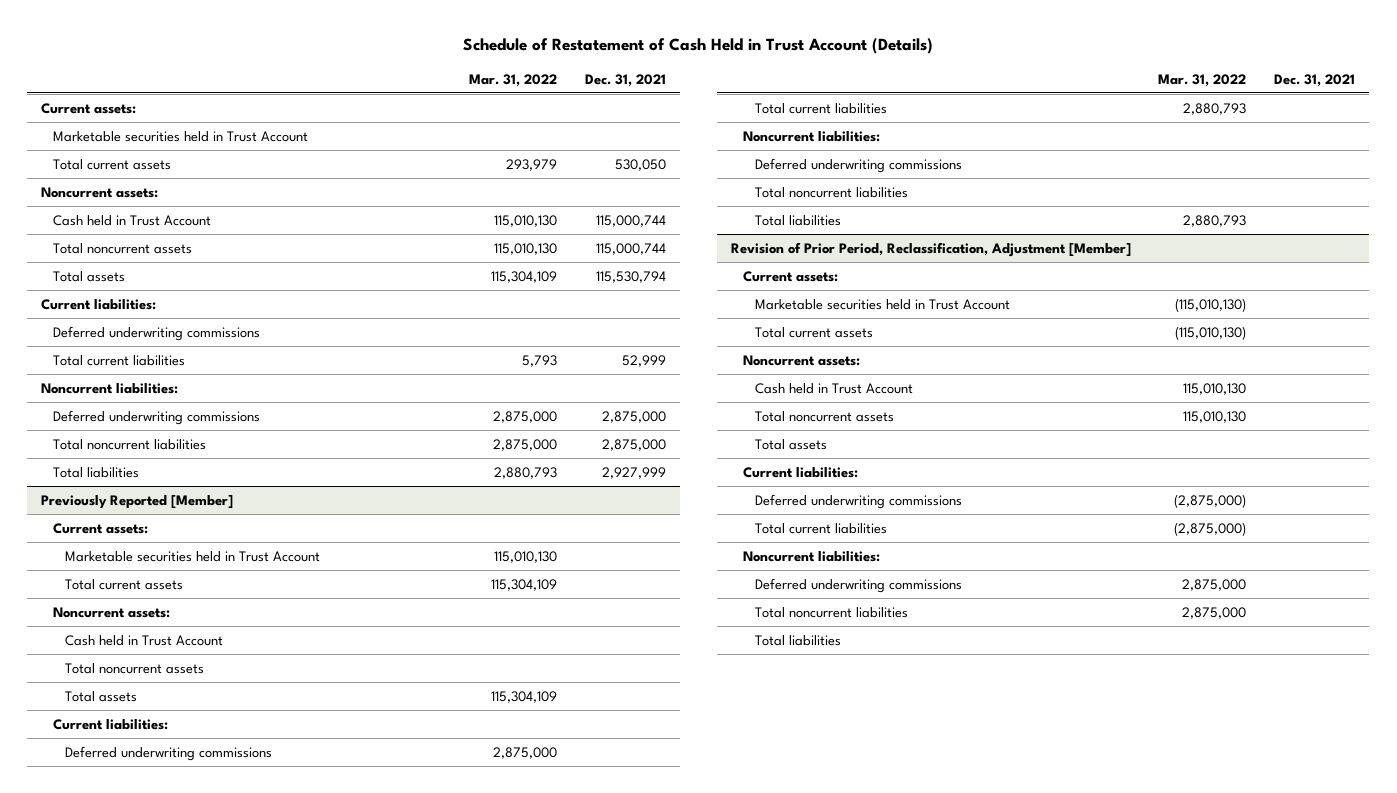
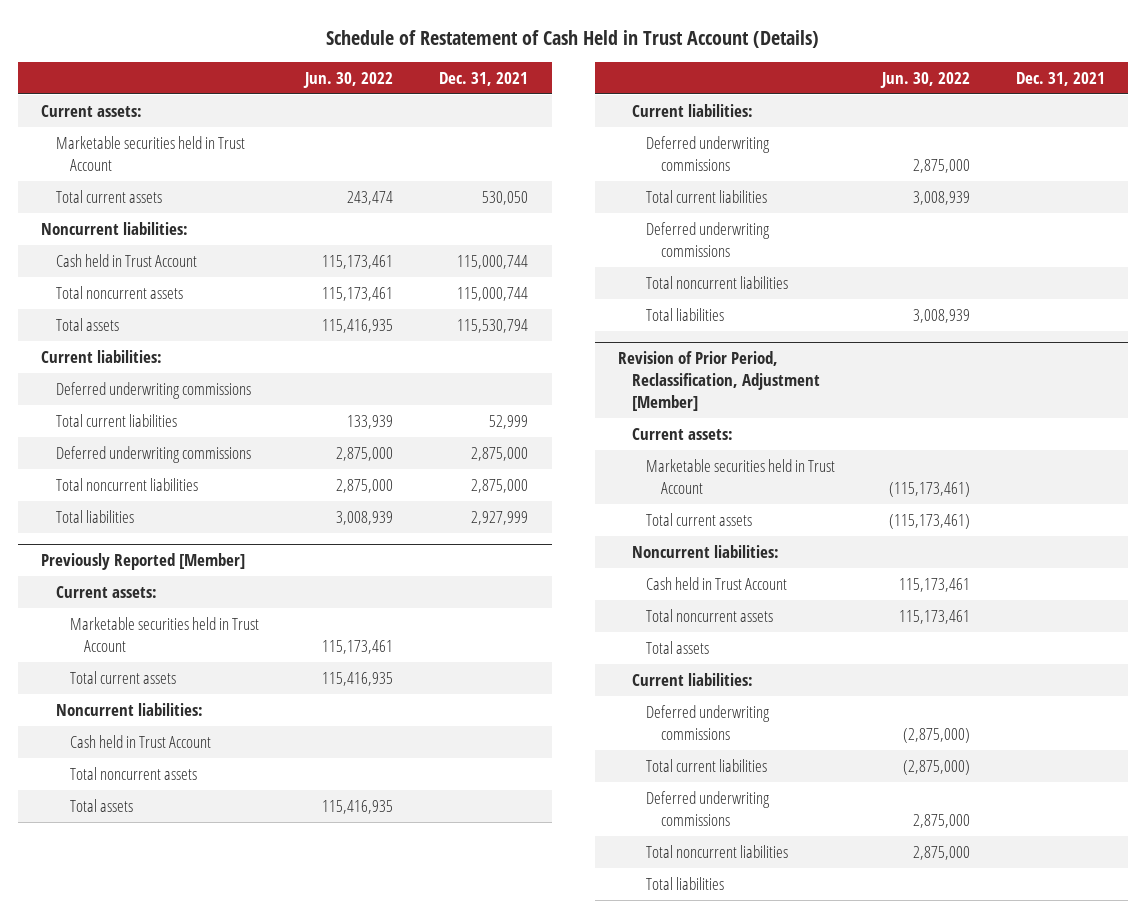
[469,73,558,87] Mar. 31, 2022 -> none
none -> [303,72,394,89] Jun. 30, 2022
[41,186,159,198] Noncurrent assets: -> none
[41,382,179,394] Noncurrent liabilities: -> [41,221,189,235] Noncurrent liabilities:
[53,606,171,618] Noncurrent assets: -> none
[742,130,880,142] Noncurrent liabilities: -> [55,702,203,716] Noncurrent liabilities:
[742,354,860,366] Noncurrent assets: -> none
[742,550,880,562] Noncurrent liabilities: -> [632,544,780,558] Noncurrent liabilities:

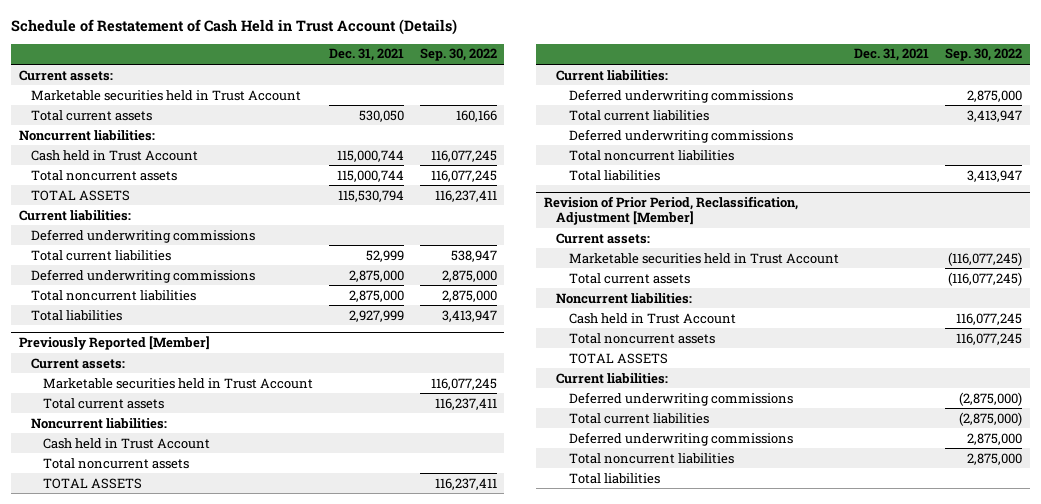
[303,72,394,89] Jun. 30, 2022 -> none
none -> [419,48,497,62] Sep. 30, 2022
[55,317,119,331] Total assets -> [30,189,130,201] TOTAL ASSETS
[69,798,133,812] Total assets -> [43,477,143,489] TOTAL ASSETS
[646,640,710,654] Total assets -> [568,352,668,364] TOTAL ASSETS

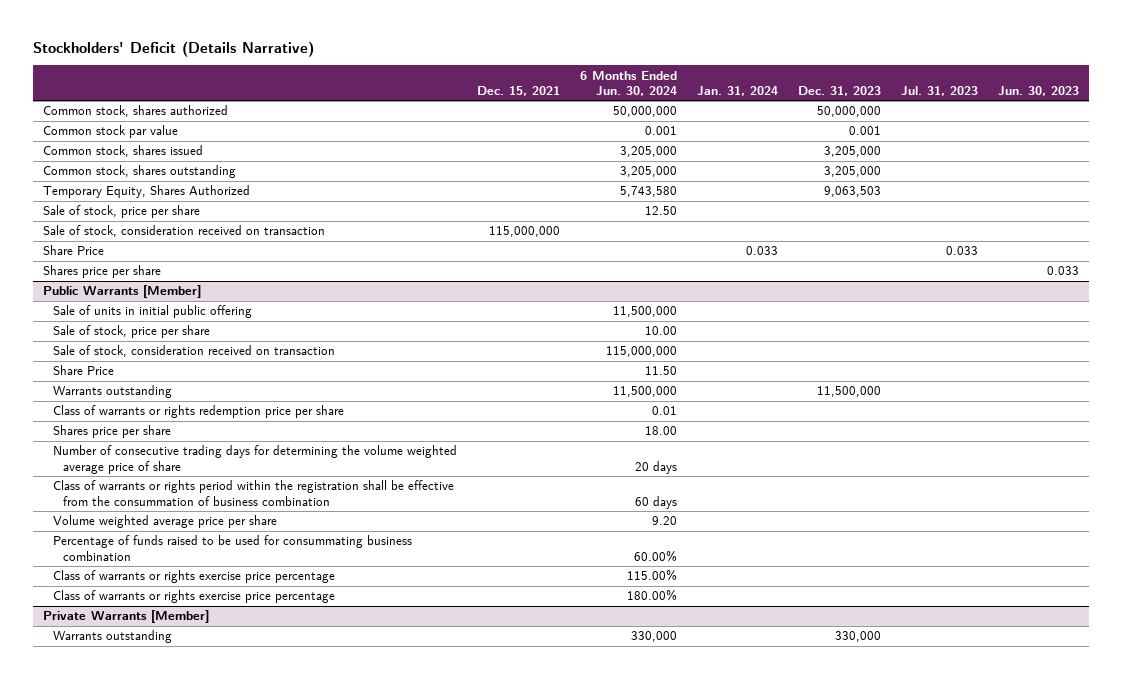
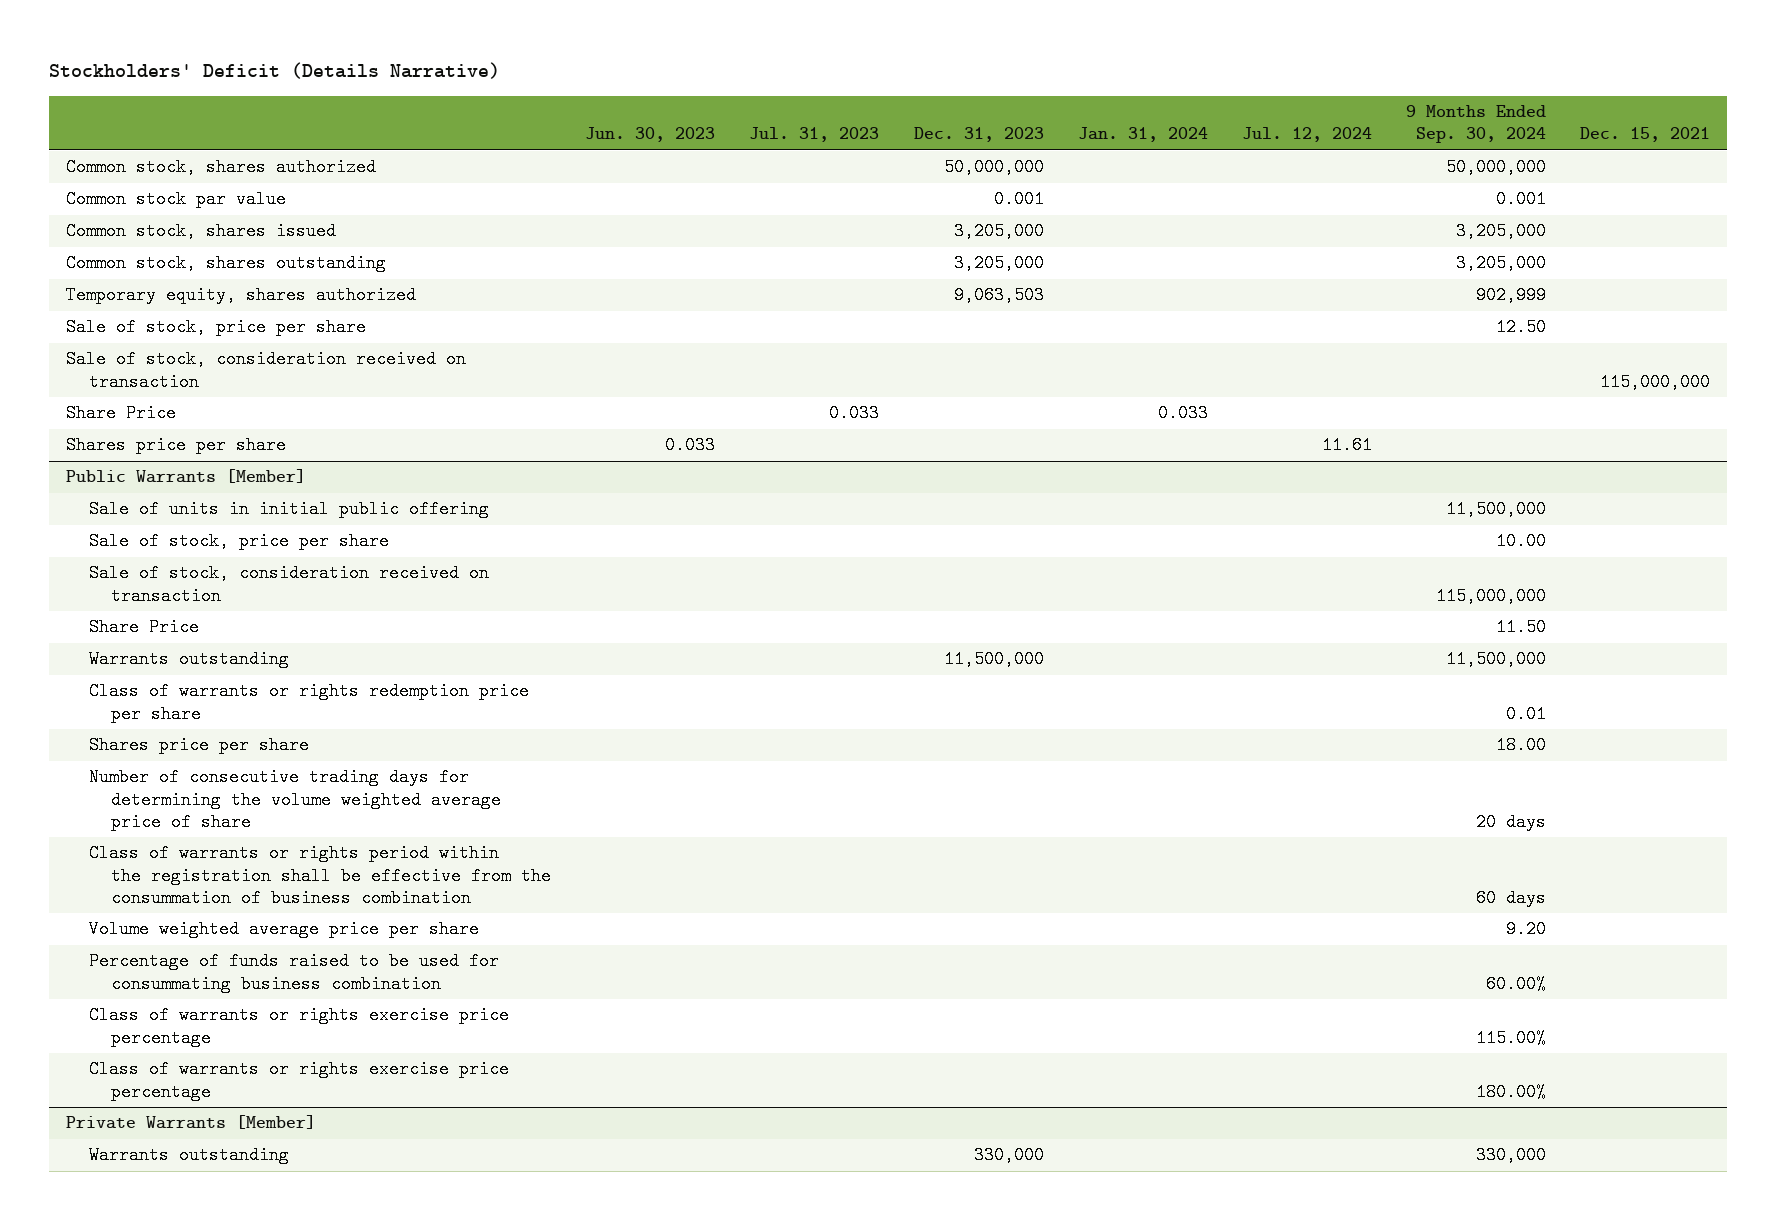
[579,70,677,96] 6 Months Ended Jun. 30, 2024 -> none
none -> [1241,127,1372,143] Jul. 12, 2024
none -> [1405,104,1546,144] 9 Months Ended Sep. 30, 2024
[42,185,250,199] Temporary Equity, Shares Authorized -> [65,286,416,305] Temporary equity, shares authorized

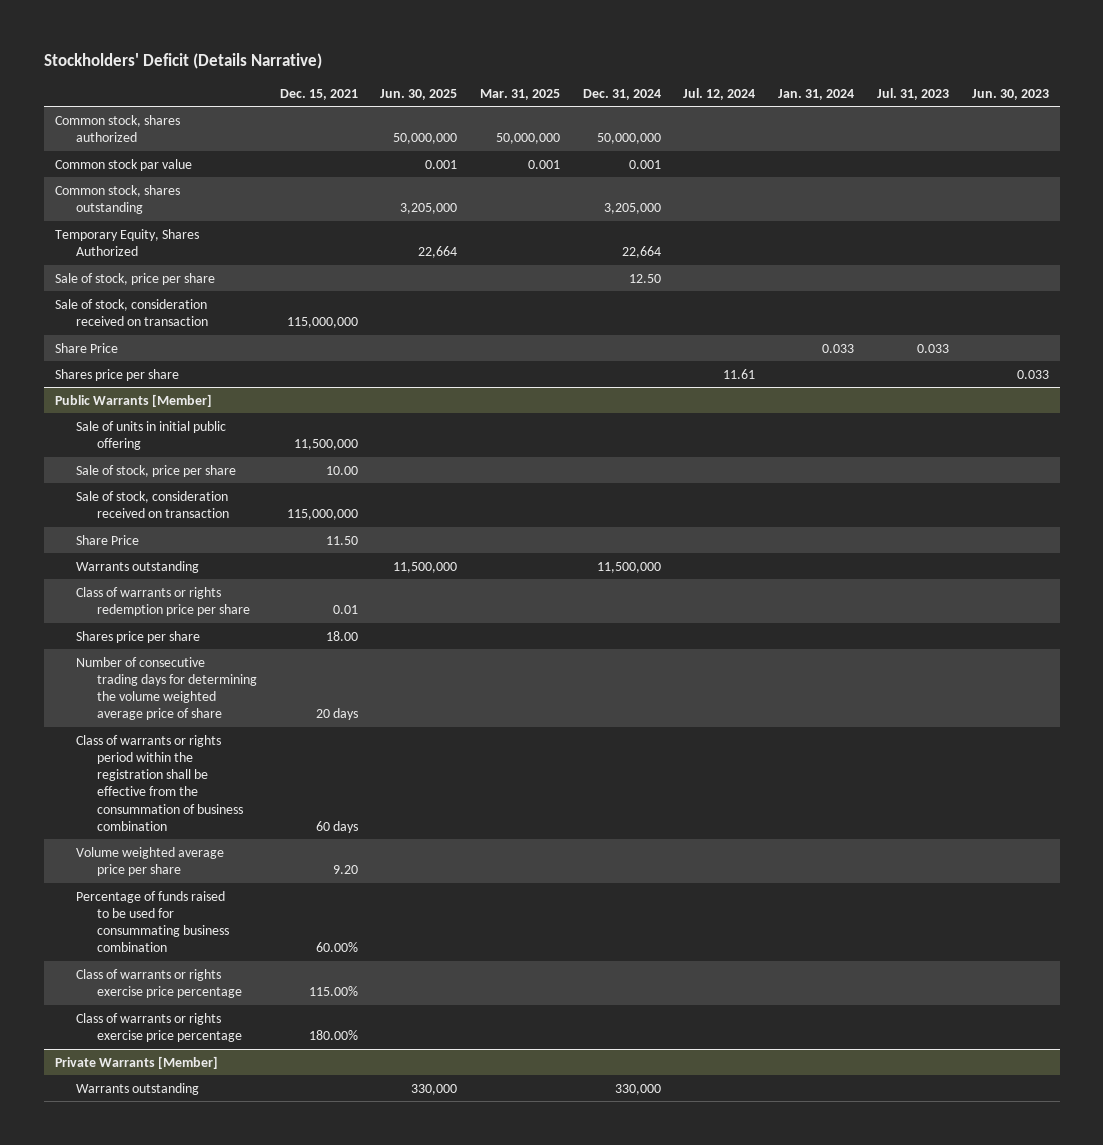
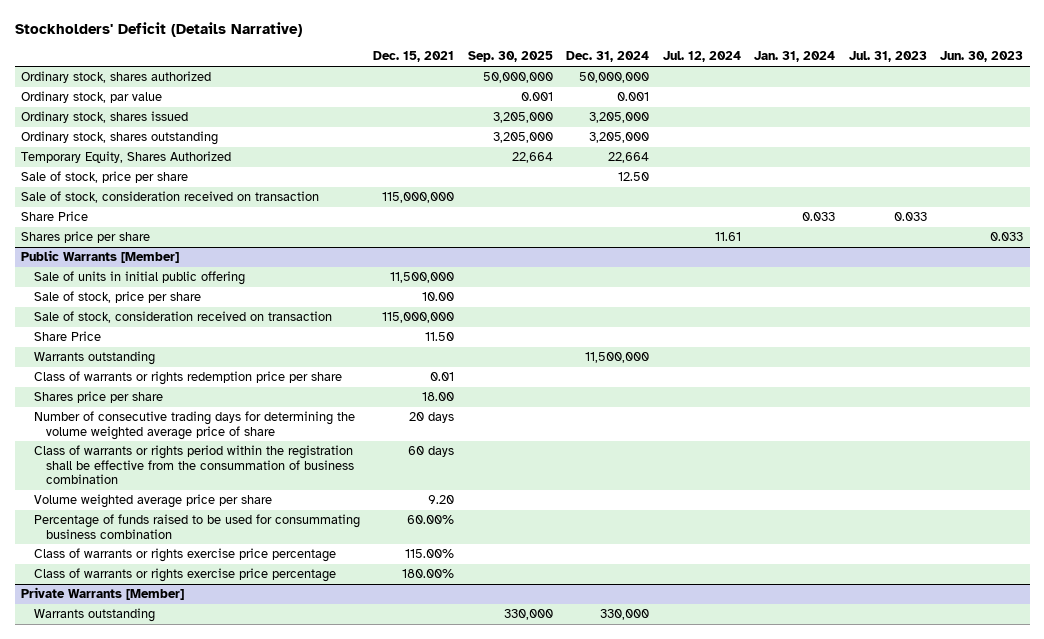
[380,88,458,100] Jun. 30, 2025 -> none
[480,88,561,100] Mar. 31, 2025 -> none
none -> [467,51,553,63] Sep. 30, 2025
[54,114,180,143] Common stock, shares authorized -> [21,71,212,84] Ordinary stock, shares authorized
[54,158,192,171] Common stock par value -> [21,91,163,104] Ordinary stock, par value
none -> [21,111,189,124] Ordinary stock, shares issued
[54,184,180,215] Common stock, shares outstanding -> [21,131,219,146] Ordinary stock, shares outstanding

